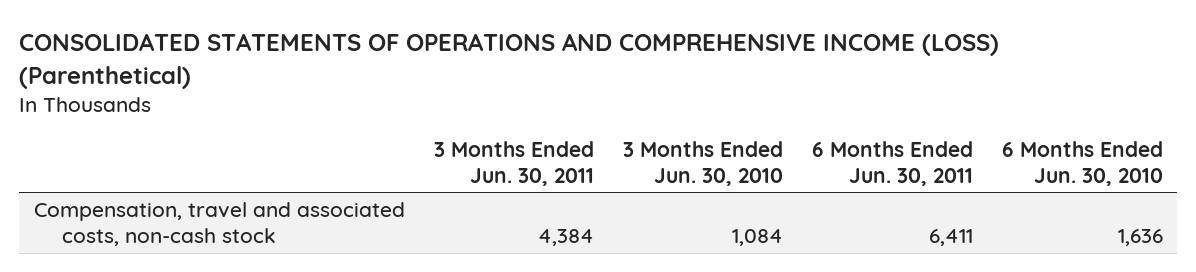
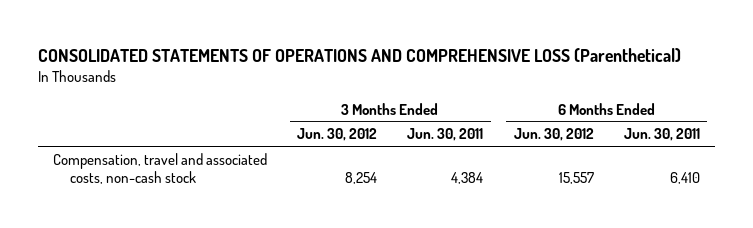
[19,33,1000,89] CONSOLIDATED STATEMENTS OF OPERATIONS AND COMPREHENSIVE INCOME (LOSS) (Parenthetical) -> [38,47,682,62] CONSOLIDATED STATEMENTS OF OPERATIONS AND COMPREHENSIVE LOSS (Parenthetical)
[622,140,783,186] 3 Months Ended Jun. 30, 2010 -> none
[1001,140,1163,186] 6 Months Ended Jun. 30, 2010 -> none
none -> [297,128,378,142] Jun. 30, 2012
none -> [513,128,594,142] Jun. 30, 2012
[928,229,973,247] 6,411 -> [669,171,700,184] 6,410

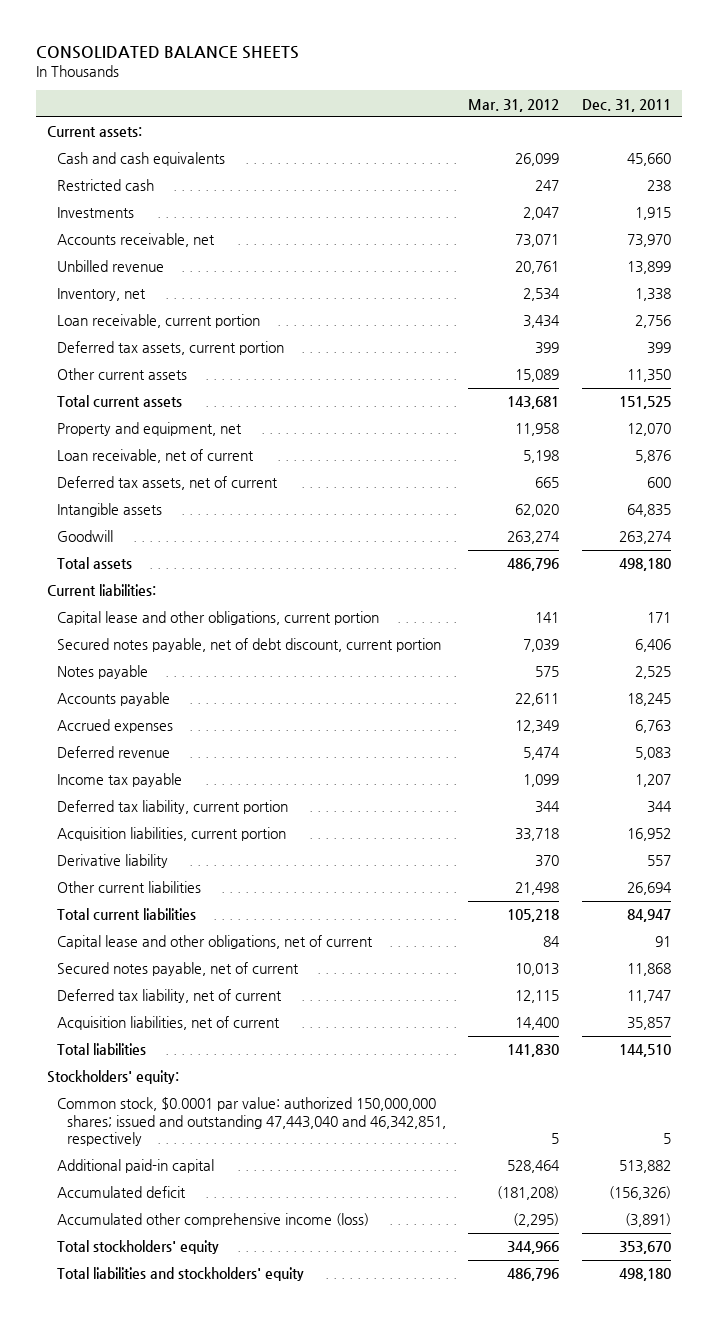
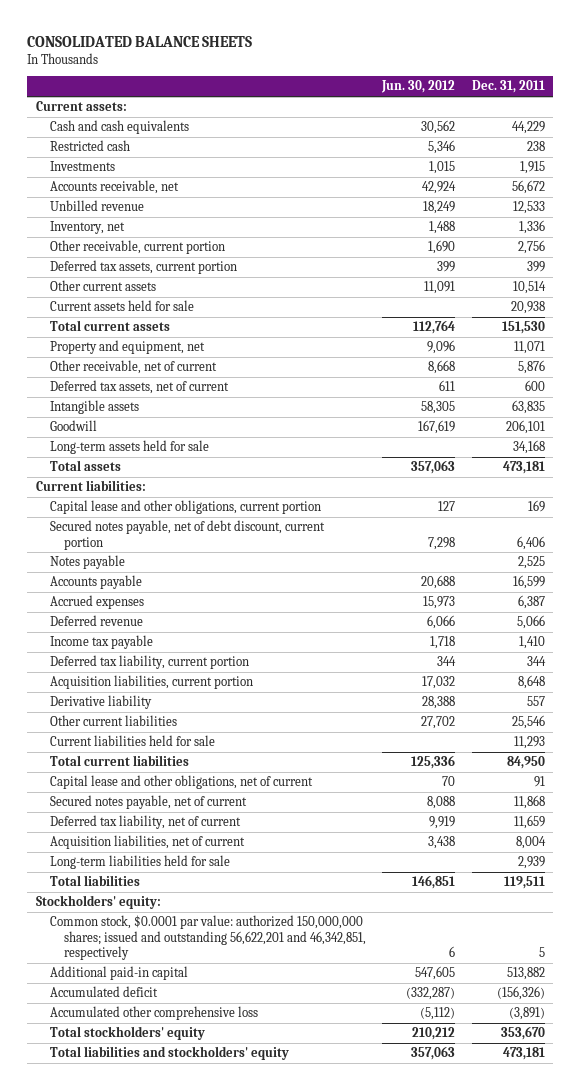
[468,98,560,112] Mar. 31, 2012 -> none
none -> [381,80,456,94] Jun. 30, 2012
[626,153,671,167] 45,660 -> [511,121,545,135] 44,229
[626,234,671,248] 73,970 -> [511,180,545,195] 56,672
[626,261,671,275] 13,899 -> [512,201,545,215] 12,533
[634,288,671,302] 1,338 -> [518,220,545,235] 1,336
[56,314,260,329] Loan receivable, current portion -> [49,240,225,255] Other receivable, current portion
[626,369,671,383] 11,350 -> [512,281,546,295] 10,514
none -> [49,300,194,312] Current assets held for sale
[618,396,671,410] 151,525 -> [501,321,545,335] 151,530
[626,423,671,437] 12,070 -> [513,341,545,355] 11,071
[56,449,254,464] Loan receivable, net of current -> [49,360,217,375] Other receivable, net of current
[626,504,671,518] 64,835 -> [511,400,545,415] 63,835
[618,531,672,545] 263,274 -> [505,420,545,435] 206,101
none -> [49,440,209,455] Long-term assets held for sale
[618,558,671,572] 498,180 -> [502,461,545,475] 473,181
[646,612,671,624] 171 -> [527,500,545,513] 169
[626,693,671,707] 18,245 -> [512,575,545,590] 16,599
[634,720,671,734] 6,763 -> [517,595,545,610] 6,387
[634,747,671,761] 5,083 -> [516,615,545,630] 5,066
[634,774,671,788] 1,207 -> [518,636,545,650] 1,410
[626,828,671,842] 16,952 -> [517,675,545,690] 8,648
[626,882,672,896] 26,694 -> [511,715,545,730] 25,546
none -> [49,735,215,747] Current liabilities held for sale
[626,909,671,923] 84,947 -> [506,756,545,770] 84,950
[626,990,671,1004] 11,747 -> [513,815,545,830] 11,659
[626,1017,671,1031] 35,857 -> [515,836,546,850] 8,004
none -> [49,855,230,870] Long-term liabilities held for sale
[618,1044,671,1058] 144,510 -> [503,876,545,890] 119,511
[56,1097,446,1147] Common stock, $0.0001 par value: authorized 150,000,000 shares; issued and outstanding 47,443,040 and 46,342,851, respectively -> [49,915,366,960] Common stock, $0.0001 par value: authorized 150,000,000 shares; issued and outstanding 56,622,201 and 46,342,851, respectively
[56,1213,369,1228] Accumulated other comprehensive income (loss) -> [49,1006,258,1021] Accumulated other comprehensive loss
[618,1268,671,1282] 498,180 -> [502,1047,545,1061] 473,181

